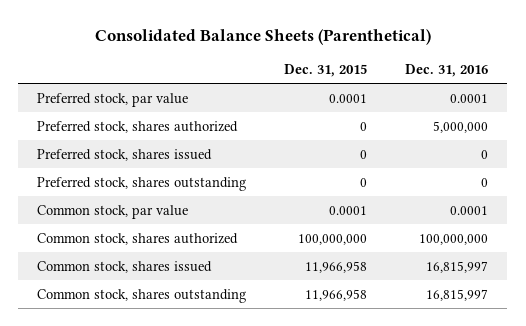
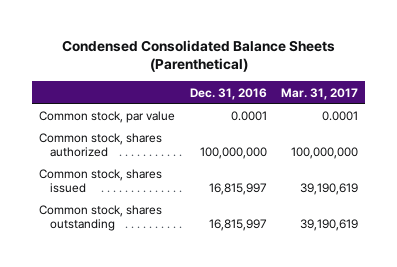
[94,29,431,46] Consolidated Balance Sheets (Parenthetical) -> [61,39,335,73] Condensed Consolidated Balance Sheets (Parenthetical)
[284,64,368,78] Dec. 31, 2015 -> none
none -> [281,87,359,100] Mar. 31, 2017
[37,92,189,107] Preferred stock, par value -> none
[37,120,239,133] Preferred stock, shares authorized -> none
[37,148,213,161] Preferred stock, shares issued -> none
[37,176,247,191] Preferred stock, shares outstanding -> none

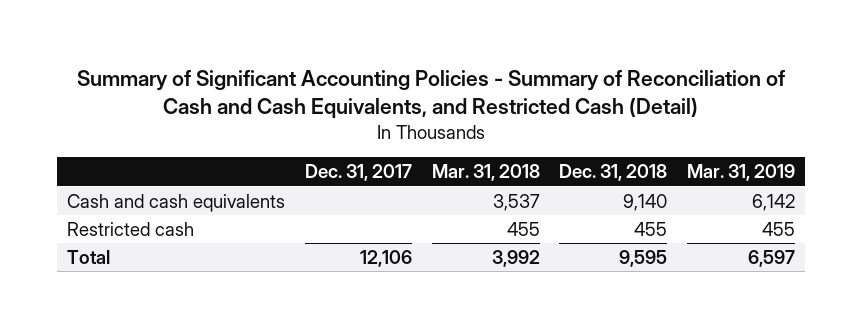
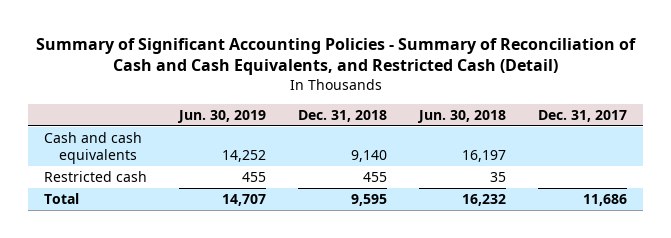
[431,164,540,182] Mar. 31, 2018 -> none
[686,164,795,182] Mar. 31, 2019 -> none
none -> [177,109,267,123] Jun. 30, 2019
none -> [417,109,507,123] Jun. 30, 2018
[359,249,412,267] 12,106 -> [583,194,628,207] 11,686

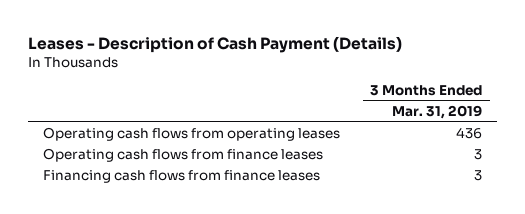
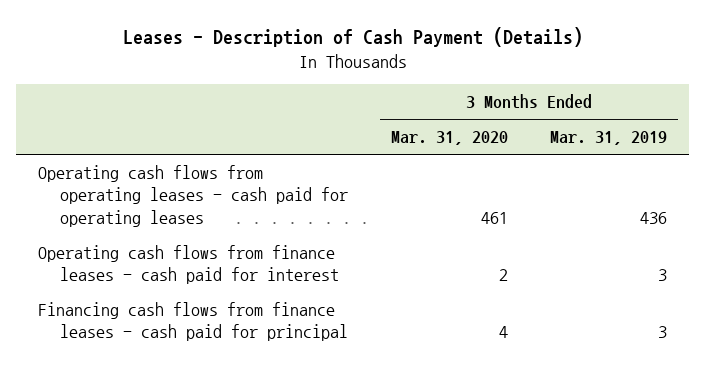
none -> [390,131,508,146] Mar. 31, 2020
[43,127,341,142] Operating cash flows from operating leases -> [37,165,349,227] Operating cash flows from operating leases - cash paid for operating leases
[43,148,324,163] Operating cash flows from finance leases -> [37,245,340,285] Operating cash flows from finance leases - cash paid for interest
[43,170,321,184] Financing cash flows from finance leases -> [37,302,349,342] Financing cash flows from finance leases - cash paid for principal

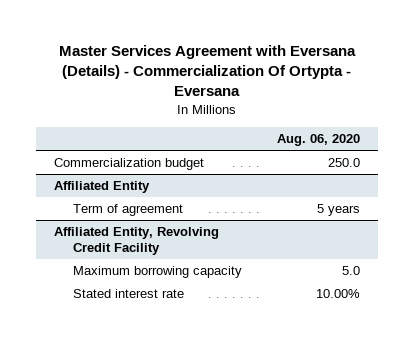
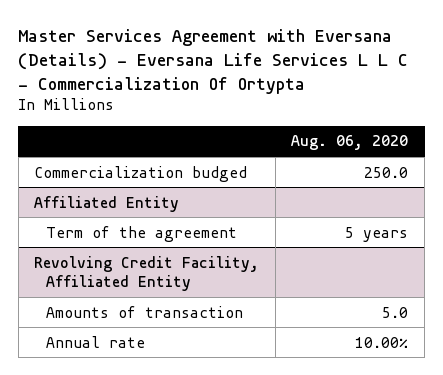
[58,45,356,97] Master Services Agreement with Eversana (Details) - Commercialization Of Ortypta - Eversana -> [18,29,409,94] Master Services Agreement with Eversana (Details) - Eversana Life Services L L C - Commercialization Of Ortypta
[53,158,204,171] Commercialization budget -> [34,165,248,182] Commercialization budged
[73,204,184,217] Term of agreement -> [46,225,238,242] Term of the agreement
[53,227,219,256] Affiliated Entity, Revolving Credit Facility -> [34,255,260,292] Revolving Credit Facility, Affiliated Entity
[73,266,243,279] Maximum borrowing capacity -> [46,305,244,318] Amounts of transaction
[73,289,185,299] Stated interest rate -> [46,335,146,348] Annual rate

